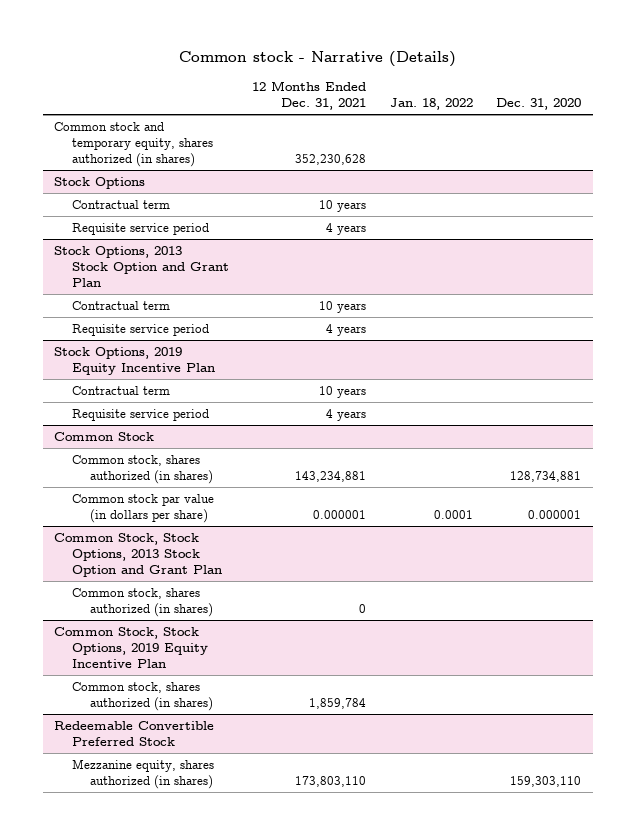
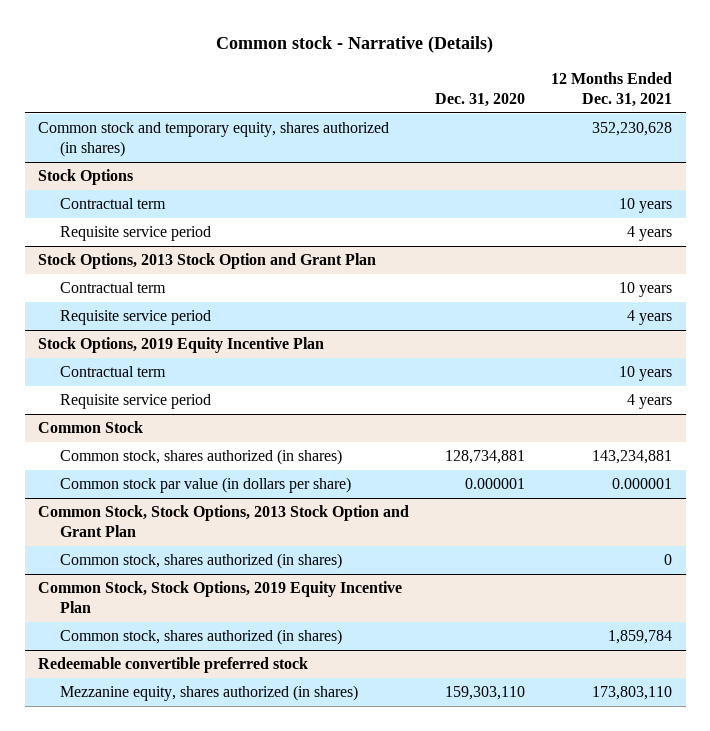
[389,97,473,110] Jan. 18, 2022 -> none
[54,721,215,746] Redeemable Convertible Preferred Stock -> [37,657,308,674] Redeemable convertible preferred stock

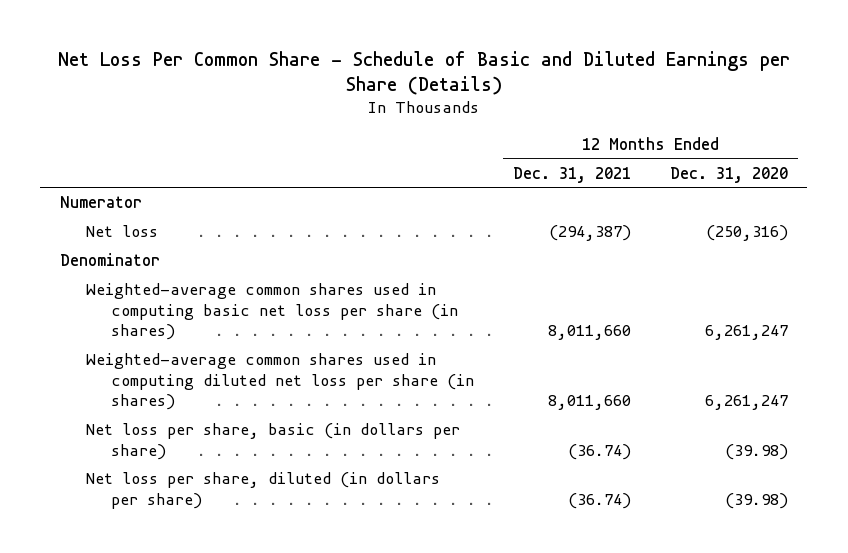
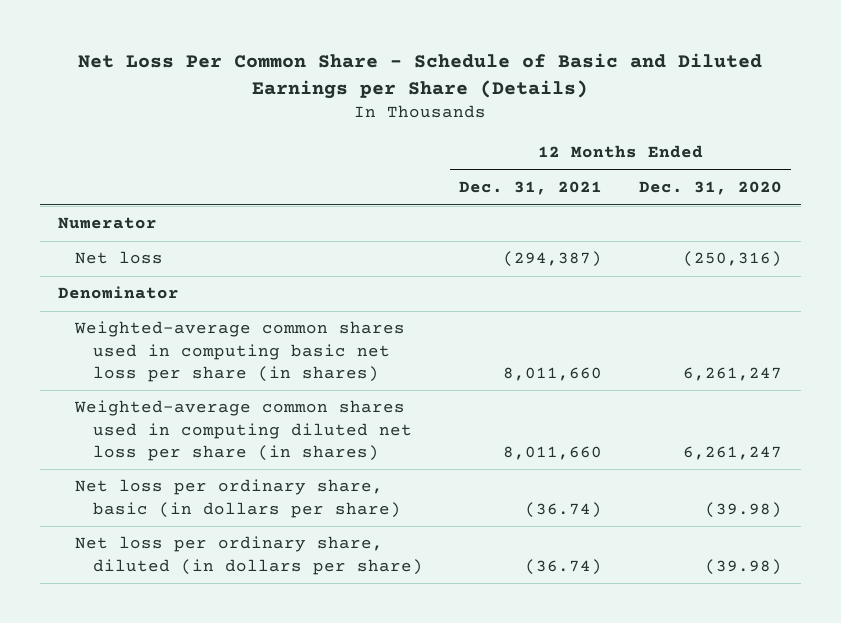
[85,423,460,460] Net loss per share, basic (in dollars per share) -> [75,479,401,518] Net loss per ordinary share, basic (in dollars per share)
[85,472,440,509] Net loss per share, diluted (in dollars per share) -> [75,536,423,575] Net loss per ordinary share, diluted (in dollars per share)

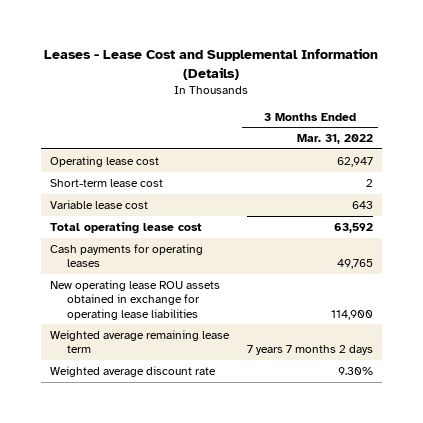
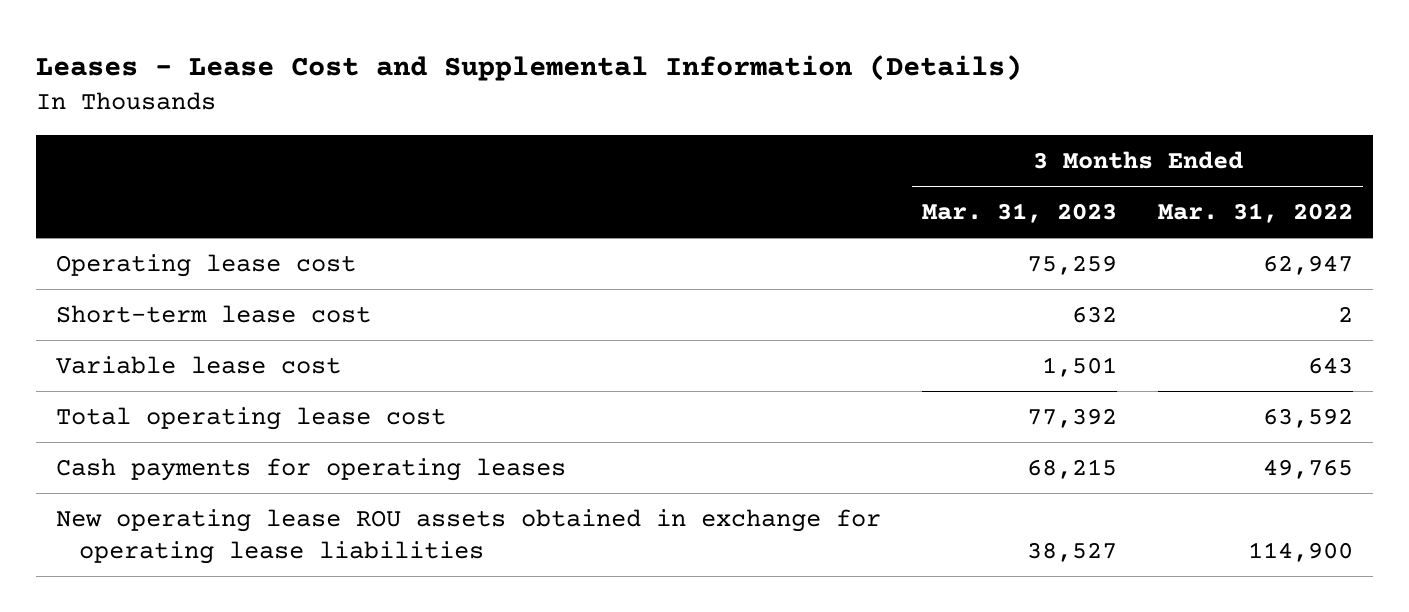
none -> [922,203,1118,224] Mar. 31, 2023
[49,329,230,354] Weighted average remaining lease term -> none
[49,365,216,377] Weighted average discount rate -> none

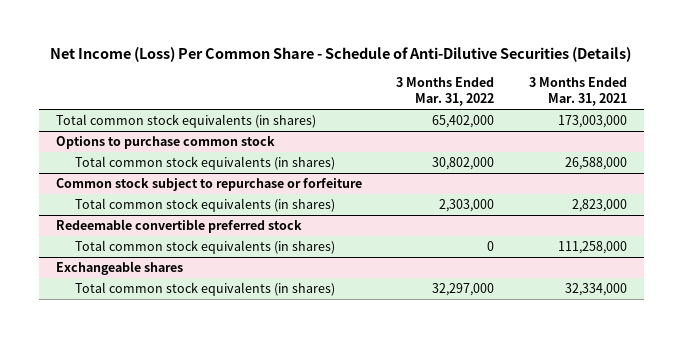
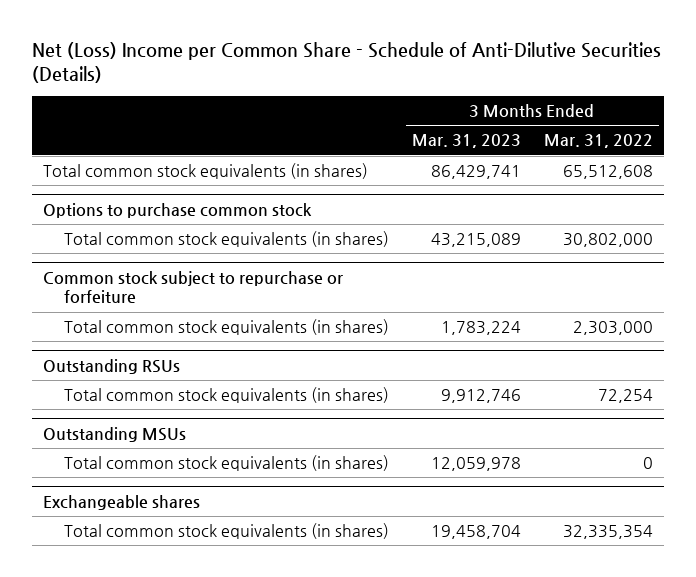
[50,46,632,62] Net Income (Loss) Per Common Share - Schedule of Anti-Dilutive Securities (Details) -> [31,41,661,84] Net (Loss) Income per Common Share - Schedule of Anti-Dilutive Securities (Details)
[528,76,627,107] 3 Months Ended Mar. 31, 2021 -> none
none -> [411,134,521,149] Mar. 31, 2023
[432,115,495,129] 65,402,000 -> [562,165,653,180] 65,512,608
[56,219,303,234] Redeemable convertible preferred stock -> none
none -> [43,358,181,374] Outstanding RSUs
none -> [63,387,389,404] Total common stock equivalents (in shares)
none -> [43,426,187,442] Outstanding MSUs
[432,283,495,297] 32,297,000 -> [562,525,653,540] 32,335,354

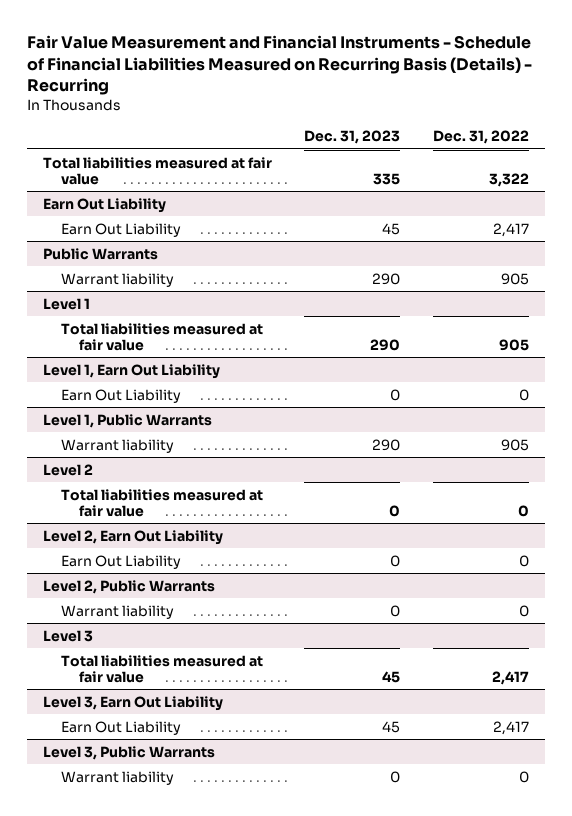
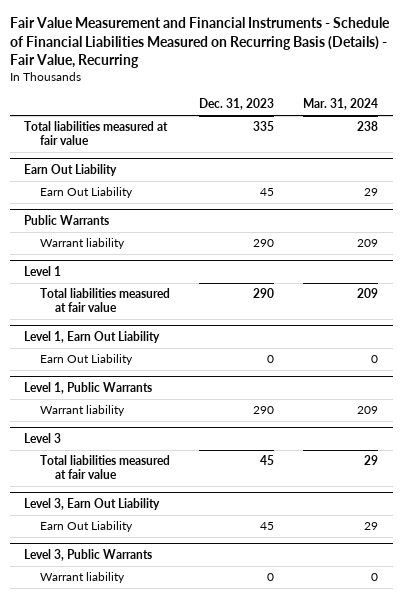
[26,35,532,96] Fair Value Measurement and Financial Instruments - Schedule of Financial Liabilities Measured on Recurring Basis (Details) - Recurring -> [9,17,390,69] Fair Value Measurement and Financial Instruments - Schedule of Financial Liabilities Measured on Recurring Basis (Details) - Fair Value, Recurring
[432,130,529,145] Dec. 31, 2022 -> none
none -> [302,98,378,111] Mar. 31, 2024
[42,463,93,476] Level 2 -> none
[60,488,263,517] Total liabilities measured at fair value -> none
[42,529,223,545] Level 2, Earn Out Liability -> none
[60,554,181,569] Earn Out Liability -> none
[42,579,215,594] Level 2, Public Warrants -> none
[60,604,174,619] Warrant liability -> none

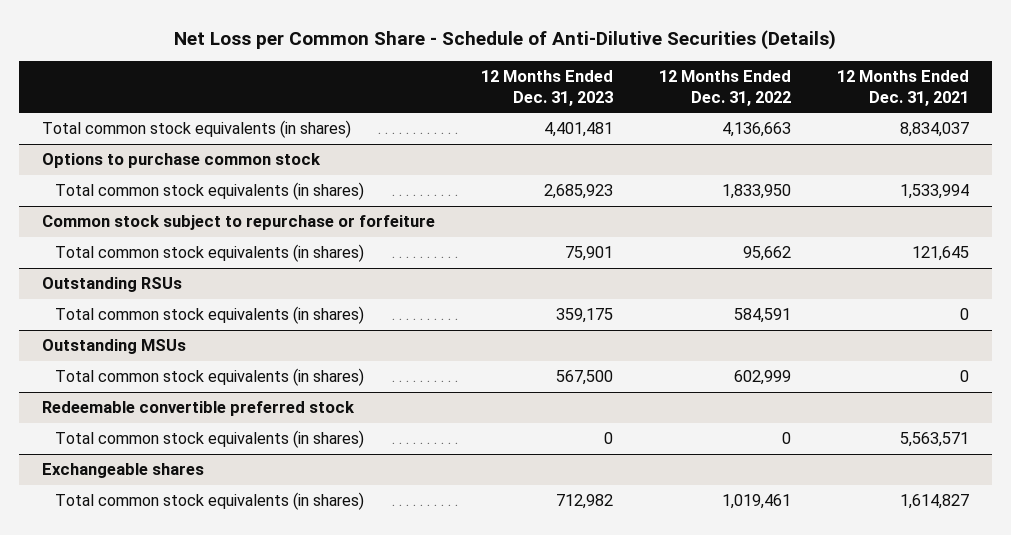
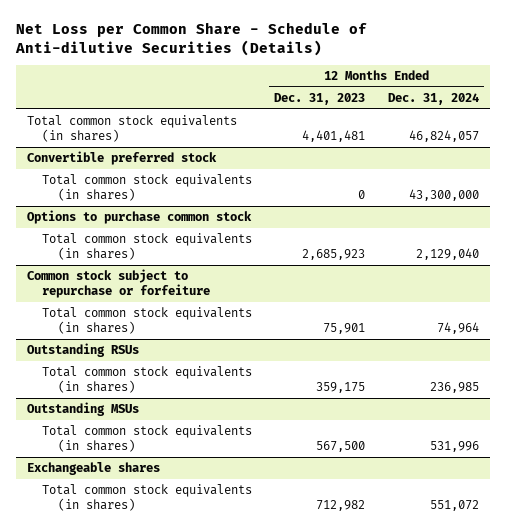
[174,29,837,50] Net Loss per Common Share - Schedule of Anti-Dilutive Securities (Details) -> [14,22,367,56] Net Loss per Common Share - Schedule of Anti-dilutive Securities (Details)
[658,70,791,106] 12 Months Ended Dec. 31, 2022 -> none
[836,70,969,106] 12 Months Ended Dec. 31, 2021 -> none
none -> [387,92,479,105] Dec. 31, 2024
none -> [26,151,217,166] Convertible preferred stock
none -> [42,174,253,202] Total common stock equivalents (in shares)
[41,401,355,417] Redeemable convertible preferred stock -> none
[55,430,365,449] Total common stock equivalents (in shares) -> none

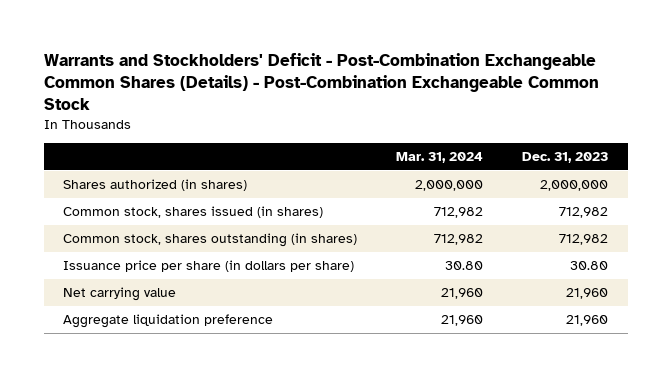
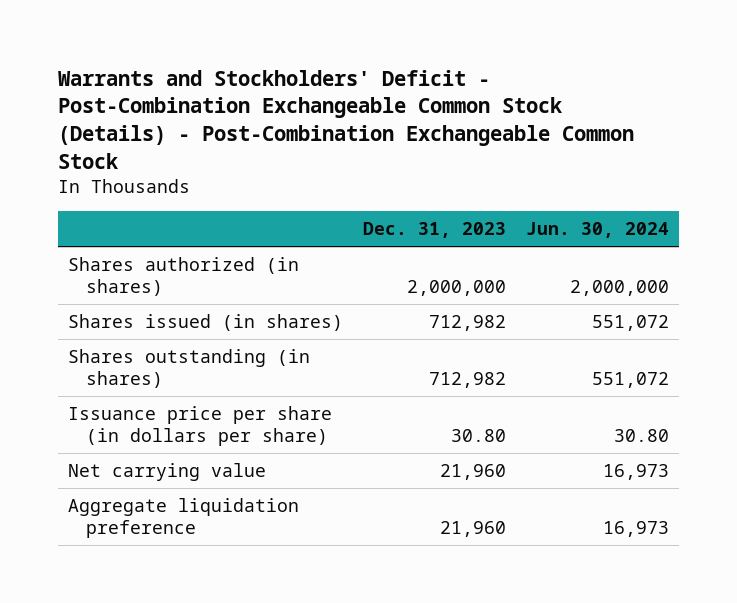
[43,52,599,110] Warrants and Stockholders' Deficit - Post-Combination Exchangeable Common Shares (Details) - Post-Combination Exchangeable Common Stock -> [57,69,634,170] Warrants and Stockholders' Deficit - Post-Combination Exchangeable Common Stock (Details) - Post-Combination Exchangeable Common Stock
[396,152,484,164] Mar. 31, 2024 -> none
none -> [526,222,670,239] Jun. 30, 2024
[63,206,324,219] Common stock, shares issued (in shares) -> [67,313,343,331] Shares issued (in shares)
[63,233,358,248] Common stock, shares outstanding (in shares) -> [67,348,310,388] Shares outstanding (in shares)

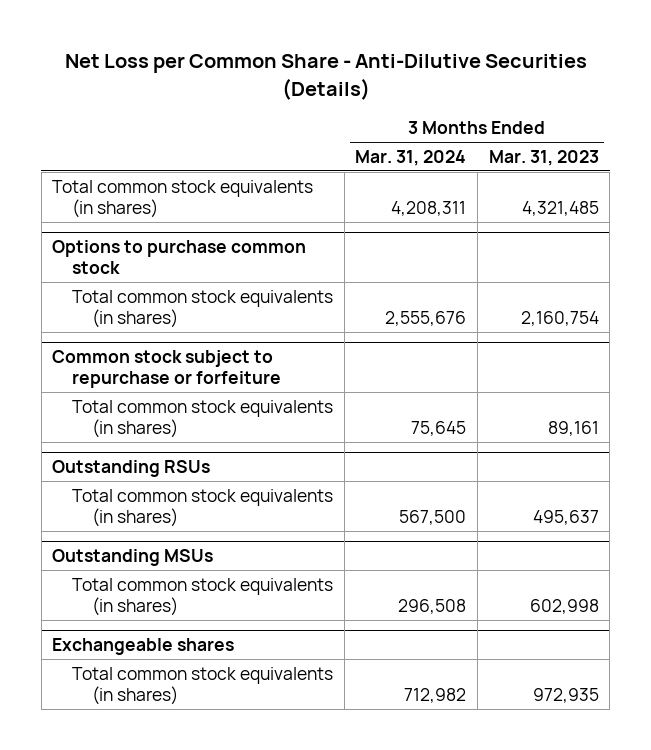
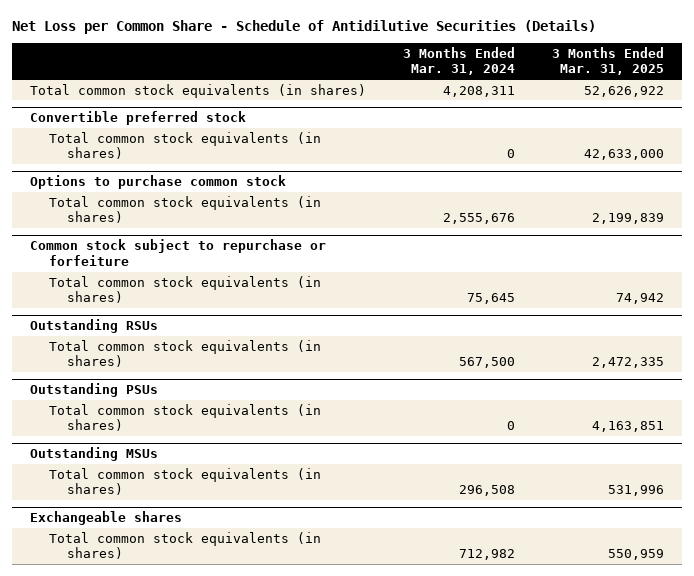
[64,54,587,100] Net Loss per Common Share - Anti-Dilutive Securities (Details) -> [11,19,596,34] Net Loss per Common Share - Schedule of Antidilutive Securities (Details)
[488,149,599,166] Mar. 31, 2023 -> none
none -> [551,46,664,76] 3 Months Ended Mar. 31, 2025
none -> [30,111,247,126] Convertible preferred stock
none -> [48,131,321,160] Total common stock equivalents (in shares)
none -> [30,383,159,398] Outstanding PSUs
none -> [48,403,321,432] Total common stock equivalents (in shares)

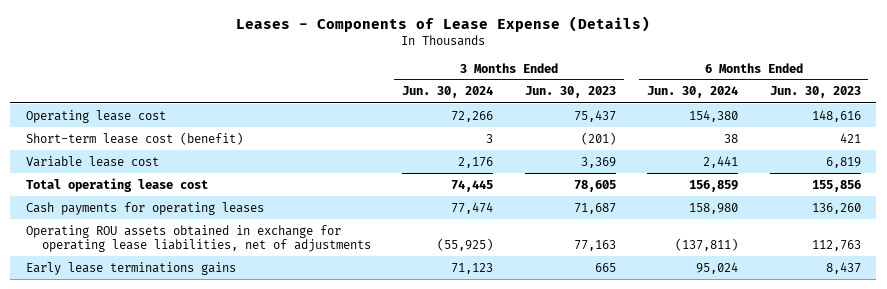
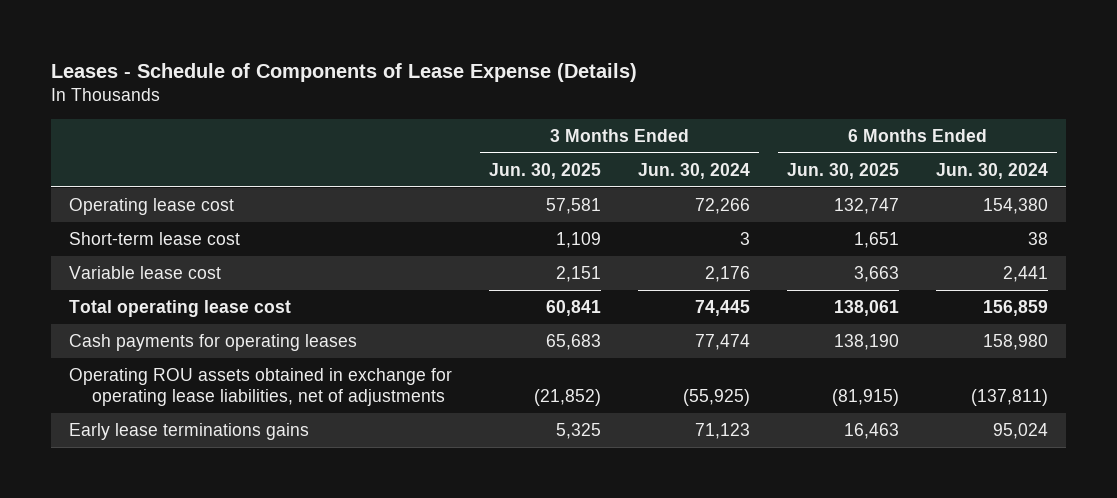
[236,16,651,33] Leases - Components of Lease Expense (Details) -> [50,62,637,82] Leases - Schedule of Components of Lease Expense (Details)
[524,86,616,99] Jun. 30, 2023 -> none
[769,86,861,99] Jun. 30, 2023 -> none
none -> [489,162,602,179] Jun. 30, 2025
none -> [787,162,900,179] Jun. 30, 2025
[26,131,244,145] Short-term lease cost (benefit) -> [69,232,241,246] Short-term lease cost

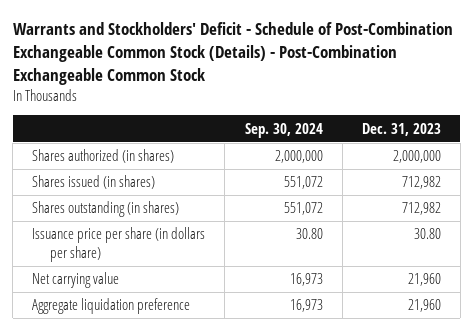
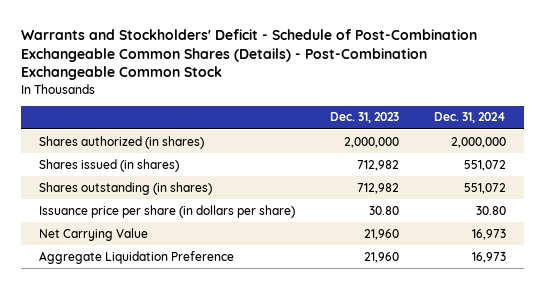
[12,22,453,85] Warrants and Stockholders' Deficit - Schedule of Post-Combination Exchangeable Common Stock (Details) - Post-Combination Exchangeable Common Stock -> [21,29,478,81] Warrants and Stockholders' Deficit - Schedule of Post-Combination Exchangeable Common Shares (Details) - Post-Combination Exchangeable Common Stock
[244,122,323,138] Sep. 30, 2024 -> none
none -> [434,112,507,124] Dec. 31, 2024
[32,272,120,289] Net carrying value -> [39,227,149,241] Net Carrying Value
[32,298,191,315] Aggregate liquidation preference -> [39,250,235,264] Aggregate Liquidation Preference

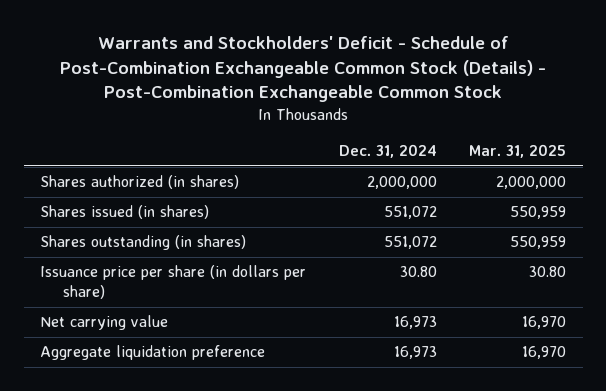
[21,29,478,81] Warrants and Stockholders' Deficit - Schedule of Post-Combination Exchangeable Common Shares (Details) - Post-Combination Exchangeable Common Stock -> [60,35,547,103] Warrants and Stockholders' Deficit - Schedule of Post-Combination Exchangeable Common Stock (Details) - Post-Combination Exchangeable Common Stock
[330,112,400,124] Dec. 31, 2023 -> none
none -> [469,144,567,159] Mar. 31, 2025
[39,227,149,241] Net Carrying Value -> [40,315,169,331] Net carrying value
[39,250,235,264] Aggregate Liquidation Preference -> [40,345,266,361] Aggregate liquidation preference

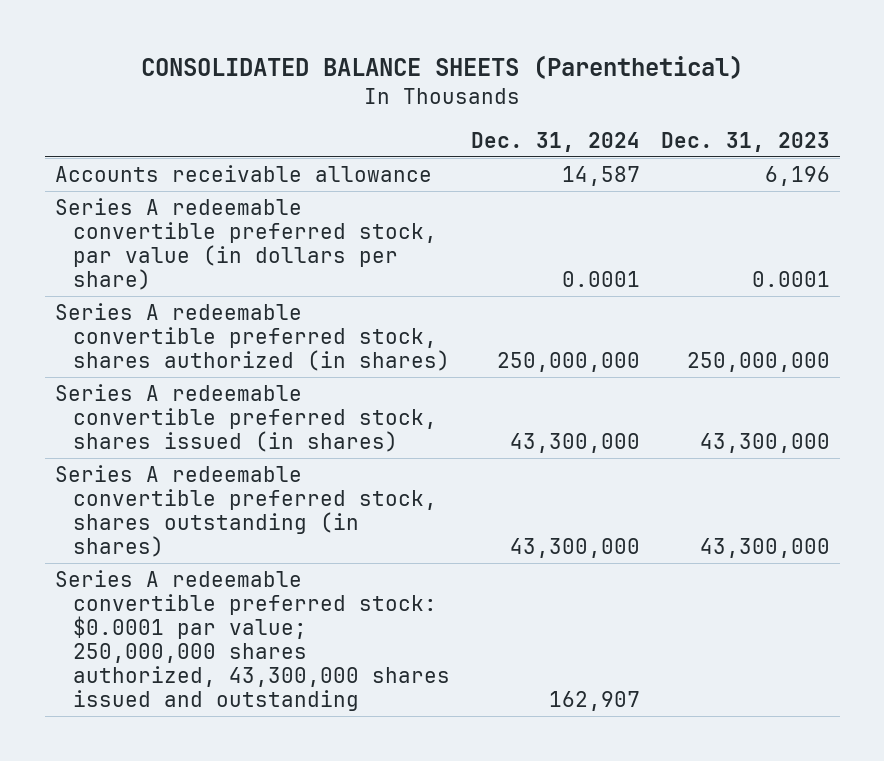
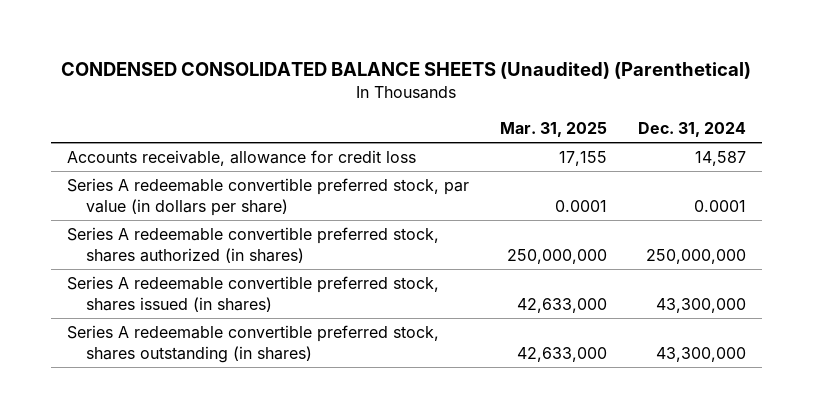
[141,55,744,80] CONSOLIDATED BALANCE SHEETS (Parenthetical) -> [61,61,752,79] CONDENSED CONSOLIDATED BALANCE SHEETS (Unaudited) (Parenthetical)
[660,131,830,152] Dec. 31, 2023 -> none
none -> [499,121,607,137] Mar. 31, 2025
[54,164,432,182] Accounts receivable allowance -> [66,150,416,167] Accounts receivable, allowance for credit loss
[54,569,451,711] Series A redeemable convertible preferred stock: $0.0001 par value; 250,000,000 shares authorized, 43,300,000 shares issued and outstanding -> none

